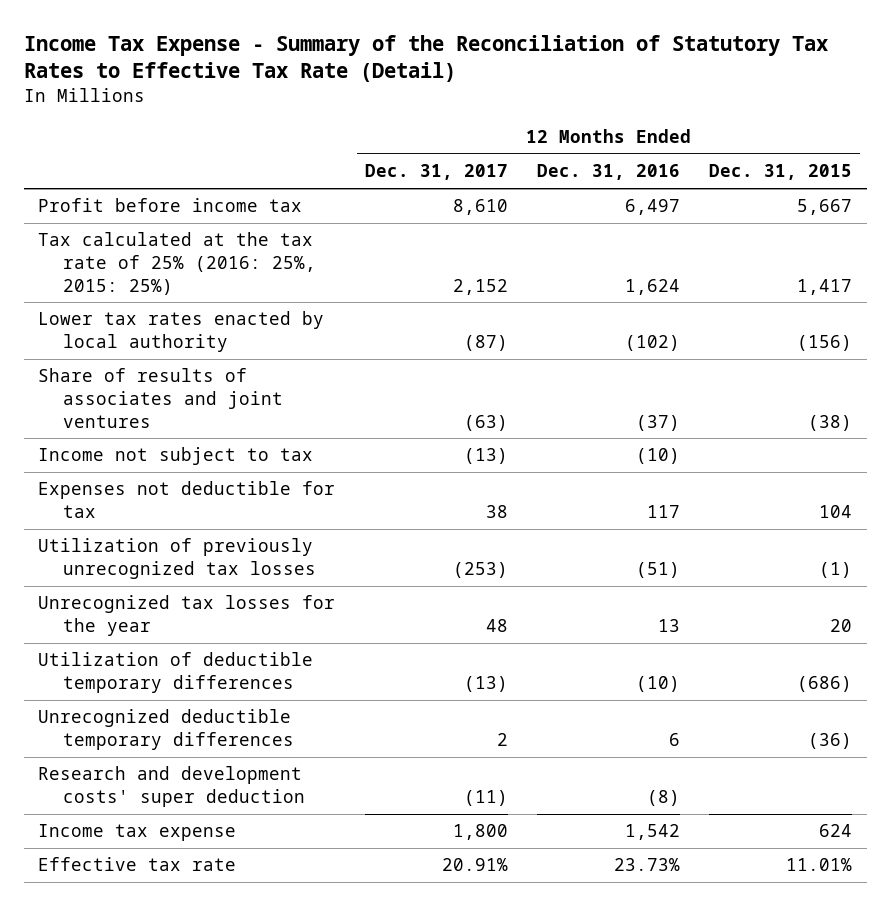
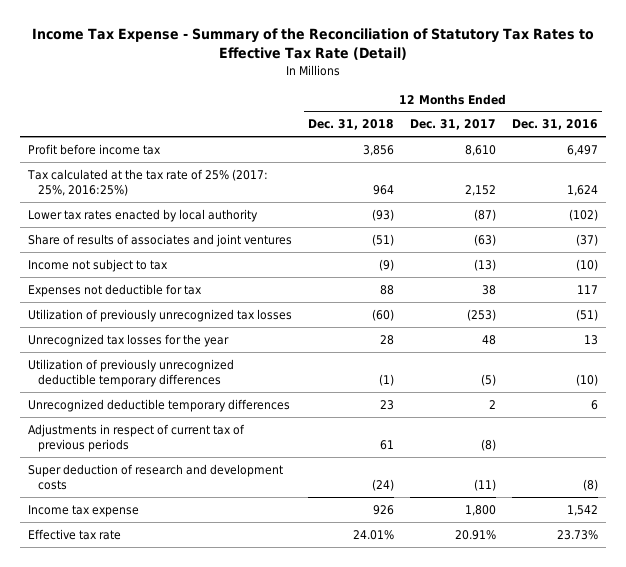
[709,164,853,181] Dec. 31, 2015 -> none
none -> [308,119,395,131] Dec. 31, 2018
[38,232,316,295] Tax calculated at the tax rate of 25% (2016: 25%, 2015: 25%) -> [27,168,269,197] Tax calculated at the tax rate of 25% (2017: 25%, 2016:25%)
[38,652,314,694] Utilization of deductible temporary differences -> [28,358,235,388] Utilization of previously unrecognized deductible temporary differences
[463,676,508,693] (13) -> [481,374,497,387] (5)
none -> [28,423,246,453] Adjustments in respect of current tax of previous periods
[38,766,305,808] Research and development costs' super deduction -> [28,463,284,491] Super deduction of research and development costs

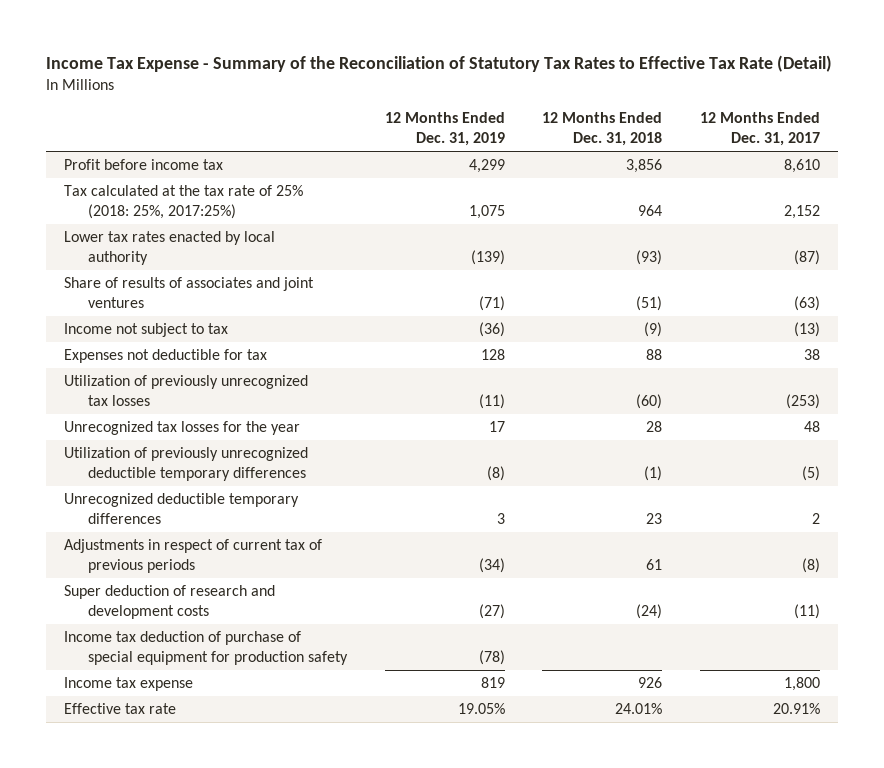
[512,119,599,131] Dec. 31, 2016 -> none
none -> [384,112,505,147] 12 Months Ended Dec. 31, 2019
[27,168,269,197] Tax calculated at the tax rate of 25% (2017: 25%, 2016:25%) -> [64,184,304,219] Tax calculated at the tax rate of 25% (2018: 25%, 2017:25%)
none -> [64,630,349,665] Income tax deduction of purchase of special equipment for production safety

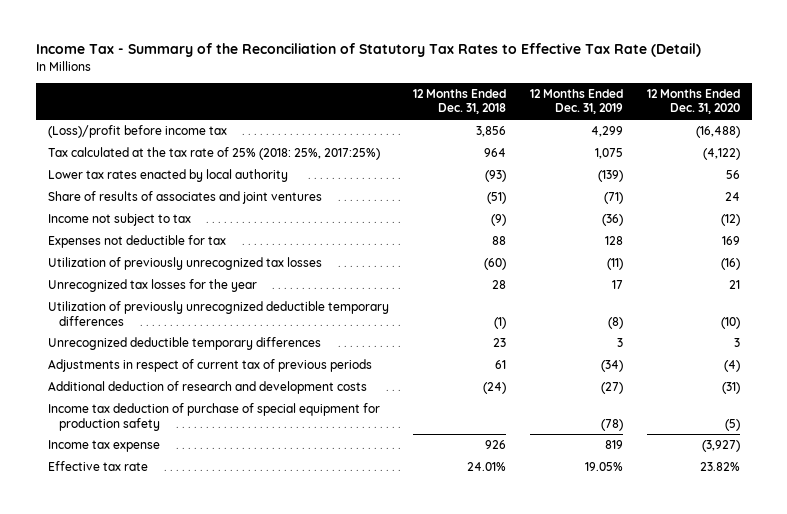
[45,55,832,73] Income Tax Expense - Summary of the Reconciliation of Statutory Tax Rates to Effective Tax Rate (Detail) -> [35,43,701,58] Income Tax - Summary of the Reconciliation of Statutory Tax Rates to Effective Tax Rate (Detail)
[699,112,820,147] 12 Months Ended Dec. 31, 2017 -> none
none -> [646,88,740,115] 12 Months Ended Dec. 31, 2020
[64,158,224,170] Profit before income tax -> [47,125,227,139] (Loss)/profit before income tax
[64,584,276,619] Super deduction of research and development costs -> [47,381,367,395] Additional deduction of research and development costs

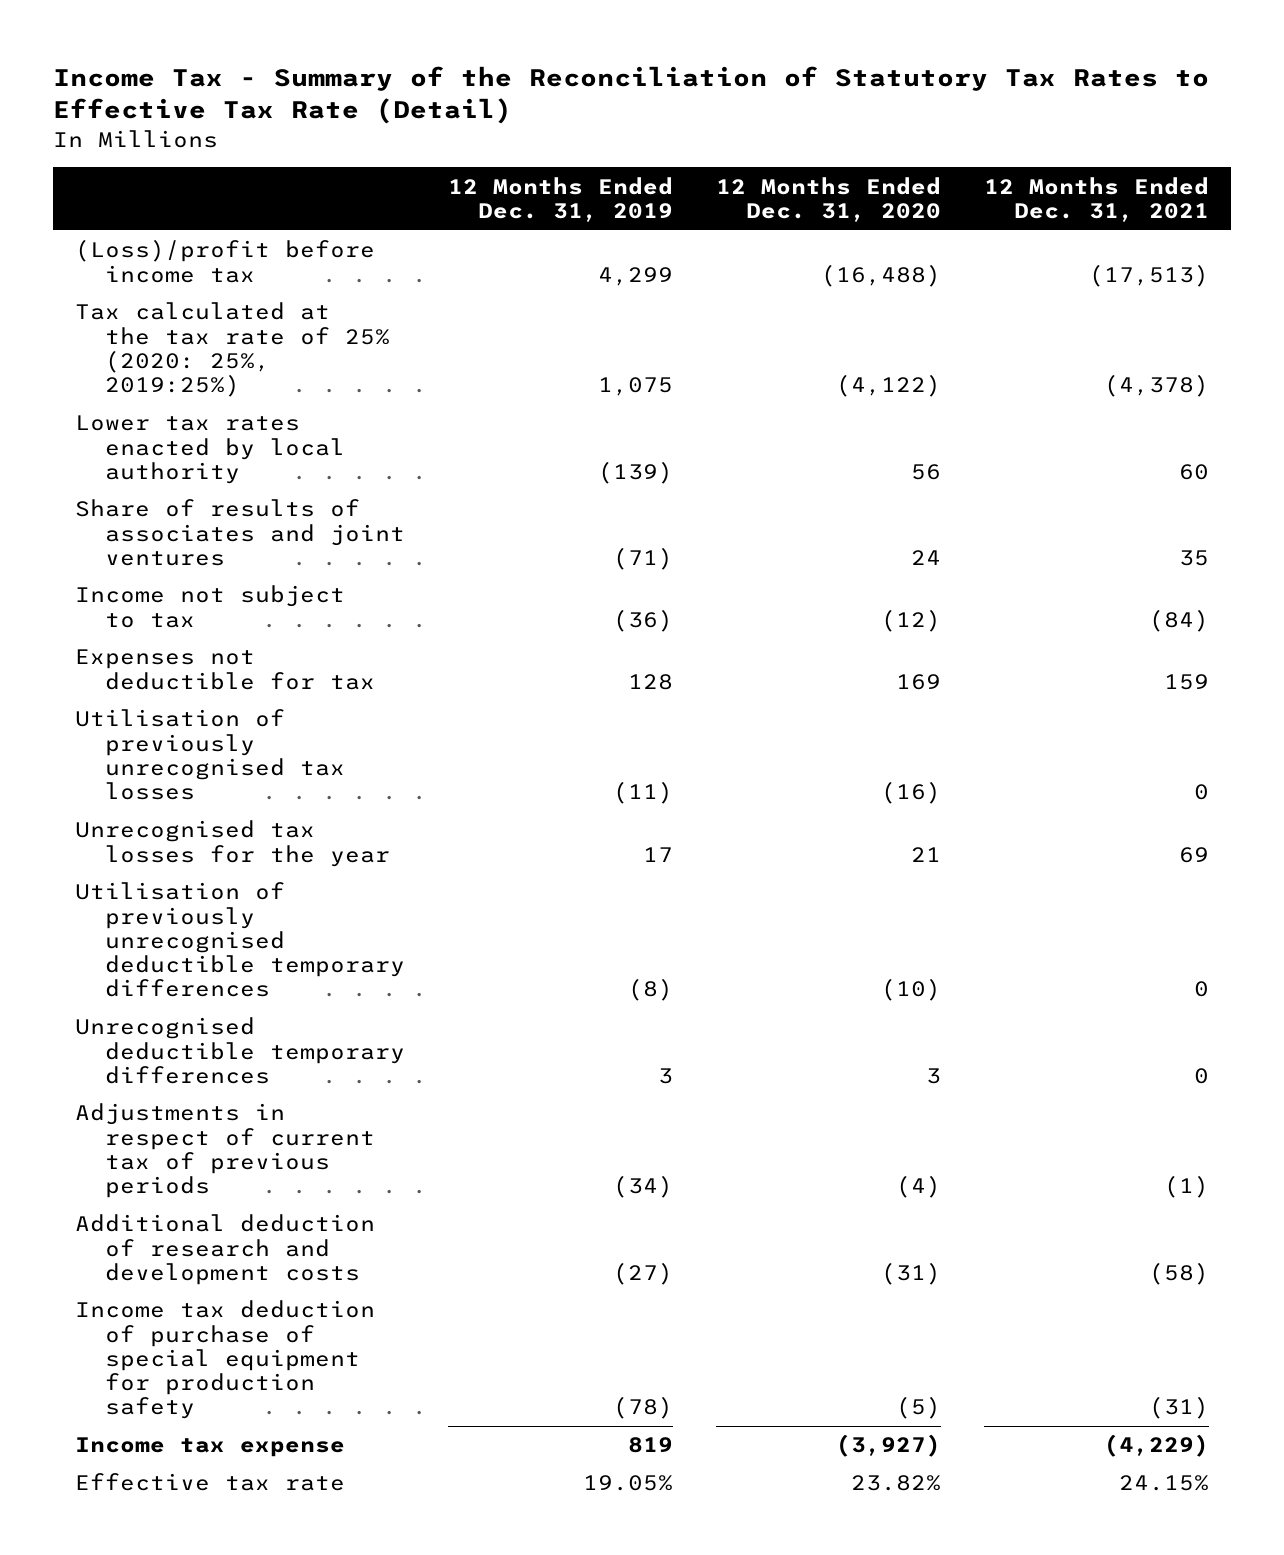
[412,88,506,115] 12 Months Ended Dec. 31, 2018 -> none
none -> [984,176,1210,222] 12 Months Ended Dec. 31, 2021
[47,147,380,161] Tax calculated at the tax rate of 25% (2018: 25%, 2017:25%) -> [74,302,391,397] Tax calculated at the tax rate of 25% (2020: 25%, 2019:25%)
[47,257,322,271] Utilization of previously unrecognized tax losses -> [74,709,346,800] Utilisation of previously unrecognised tax losses
[47,279,257,293] Unrecognized tax losses for the year -> [74,820,391,867] Unrecognised tax losses for the year
[47,301,389,326] Utilization of previously unrecognized deductible temporary differences -> [74,882,406,998] Utilisation of previously unrecognised deductible temporary differences
[47,337,321,351] Unrecognized deductible temporary differences -> [74,1017,406,1084] Unrecognised deductible temporary differences

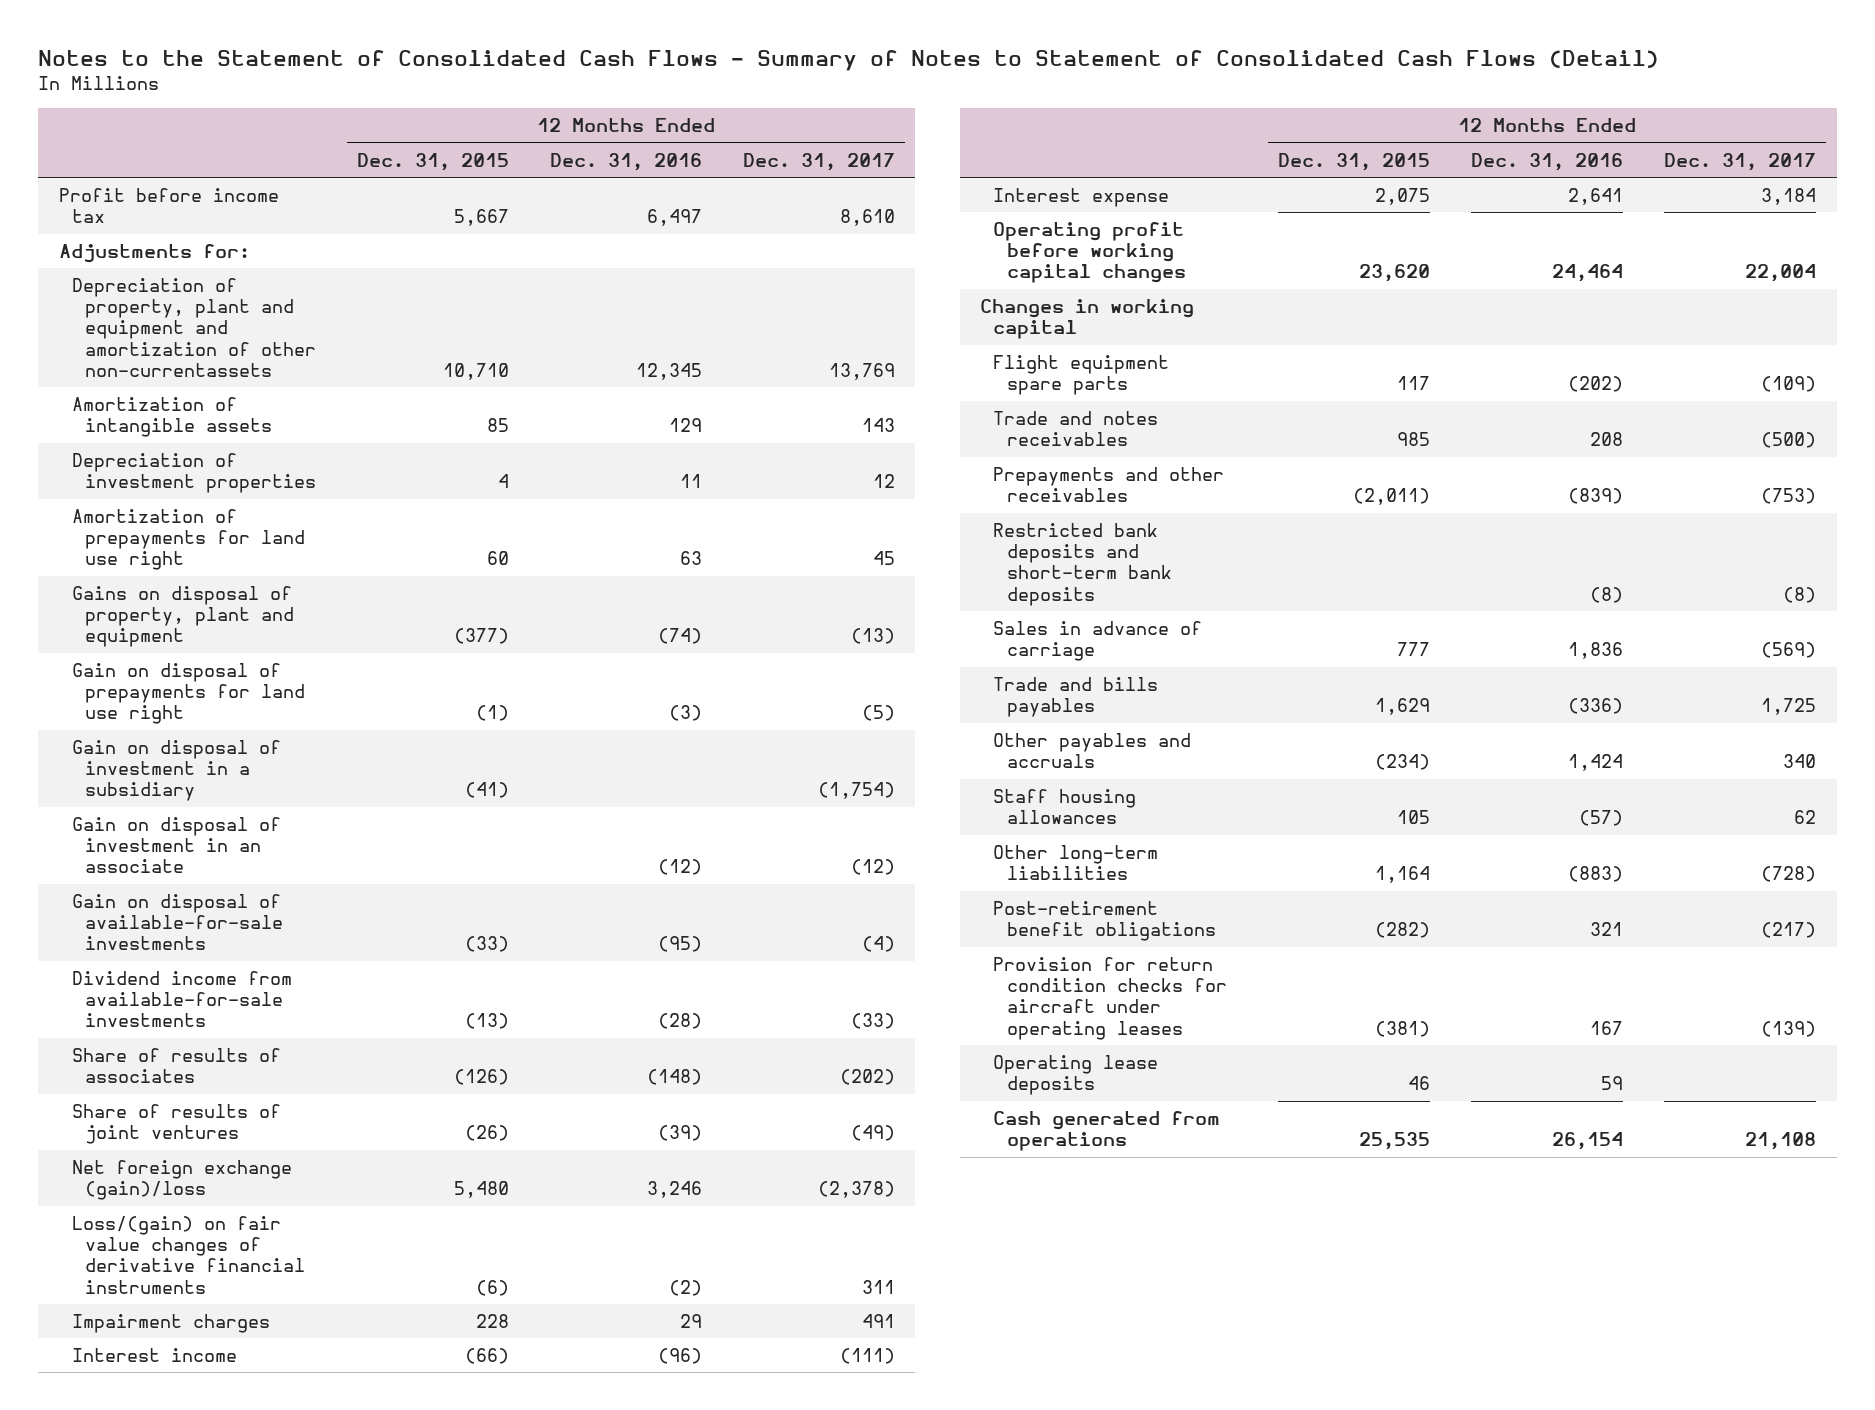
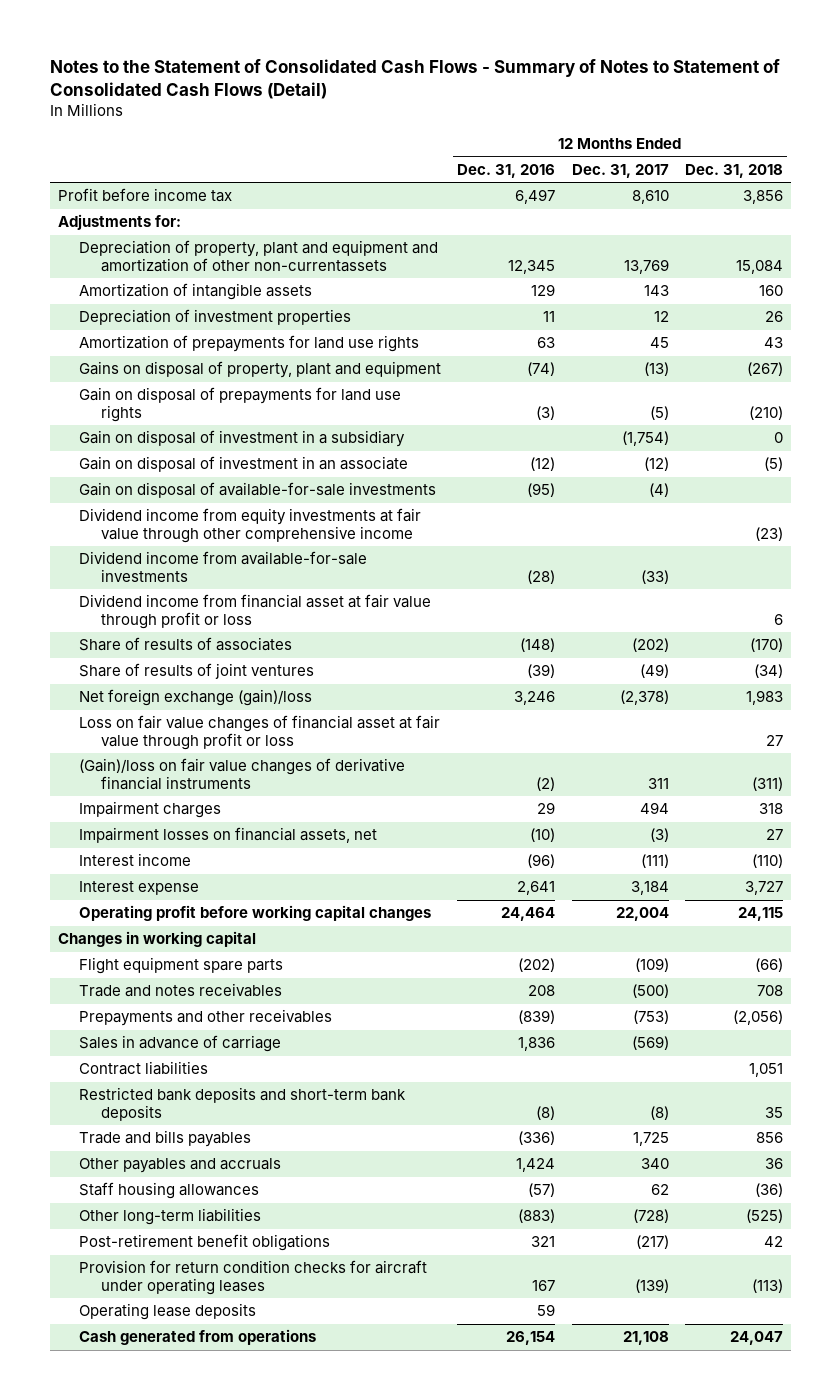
[357,152,510,171] Dec. 31, 2015 -> none
none -> [684,163,783,178] Dec. 31, 2018
[72,509,306,571] Amortization of prepayments for land use right -> [79,335,420,353] Amortization of prepayments for land use rights
[72,663,306,725] Gain on disposal of prepayments for land use right -> [79,387,402,422] Gain on disposal of prepayments for land use rights
none -> [79,508,422,543] Dividend income from equity investments at fair value through other comprehensive income
none -> [79,594,432,629] Dividend income from financial asset at fair value through profit or loss
none -> [79,715,441,750] Loss on fair value changes of financial asset at fair value through profit or loss
[72,1216,306,1294] Loss/(gain) on fair value changes of derivative financial instruments -> [79,758,406,790] (Gain)/loss on fair value changes of derivative financial instruments
[861,1314,895,1329] 491 -> [639,802,669,815] 494
none -> [79,827,378,844] Impairment losses on financial assets, net
none -> [79,1061,209,1076] Contract liabilities
[993,523,1172,606] Restricted bank deposits and short-term bank deposits -> [79,1087,407,1121] Restricted bank deposits and short-term bank deposits

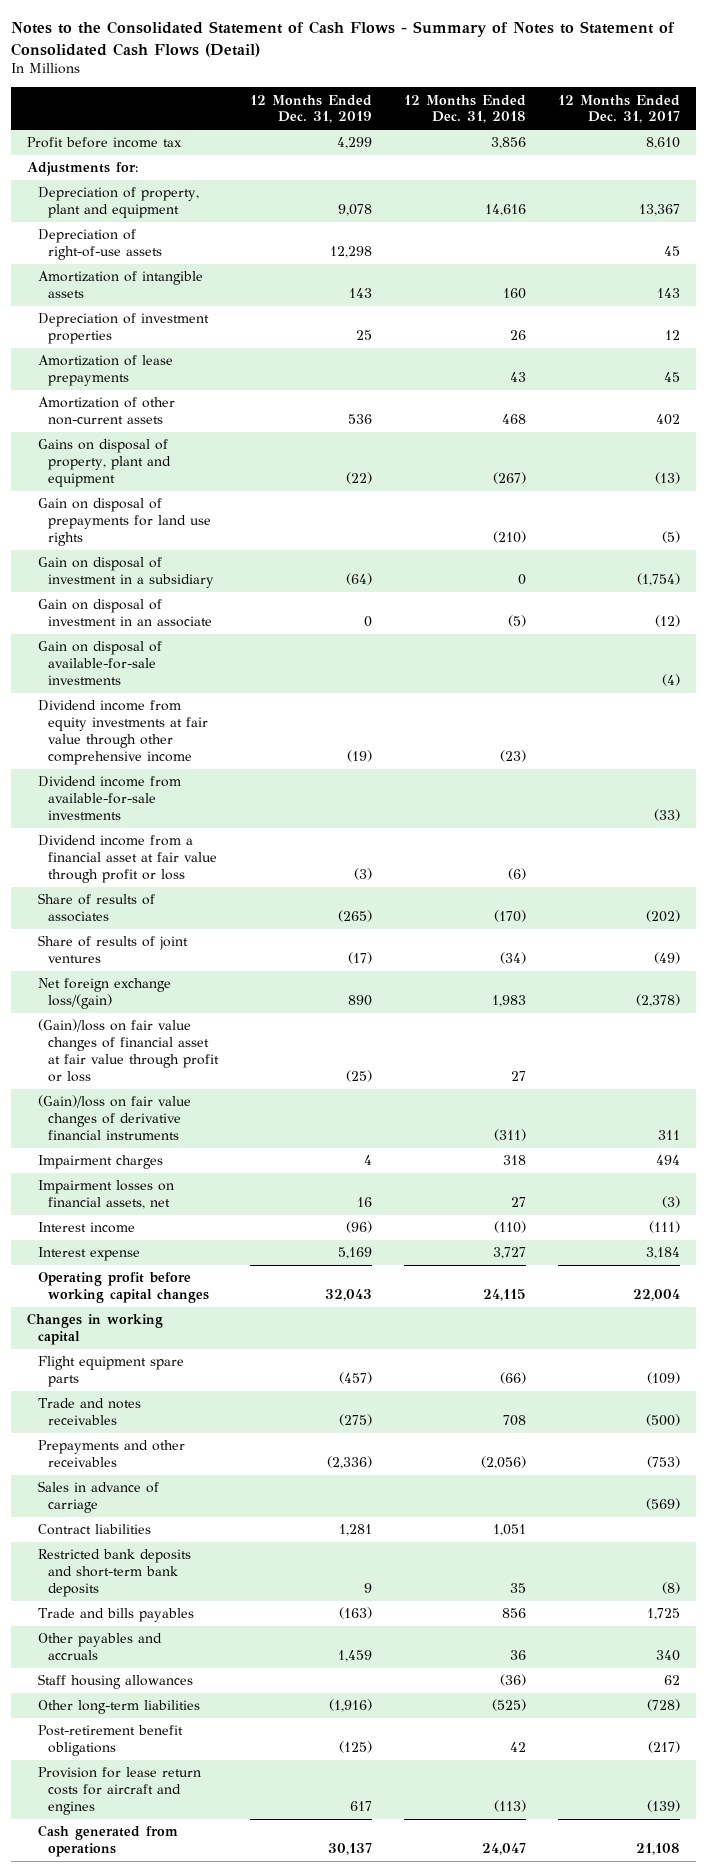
[49,58,780,99] Notes to the Statement of Consolidated Cash Flows - Summary of Notes to Statement of Consolidated Cash Flows (Detail) -> [11,21,676,57] Notes to the Consolidated Statement of Cash Flows - Summary of Notes to Statement of Consolidated Cash Flows (Detail)
[457,163,556,178] Dec. 31, 2016 -> none
none -> [249,94,372,124] 12 Months Ended Dec. 31, 2019
[79,240,439,272] Depreciation of property, plant and equipment and amortization of other non-currentassets -> [37,187,199,219] Depreciation of property, plant and equipment
[623,258,669,274] 13,769 -> [638,204,680,217] 13,367
[735,259,783,274] 15,084 -> [484,204,526,217] 14,616
none -> [37,229,163,261] Depreciation of right-of-use assets
[79,335,420,353] Amortization of prepayments for land use rights -> [37,355,173,387] Amortization of lease prepayments
none -> [37,397,175,426] Amortization of other non-current assets
[79,594,432,629] Dividend income from financial asset at fair value through profit or loss -> [37,835,218,884] Dividend income from a financial asset at fair value through profit or loss
[773,613,783,625] 6 -> [507,868,526,881] (6)
[79,689,313,707] Net foreign exchange (gain)/loss -> [37,978,171,1010] Net foreign exchange loss/(gain)
[79,715,441,750] Loss on fair value changes of financial asset at fair value through profit or loss -> [37,1019,220,1082] (Gain)/loss on fair value changes of financial asset at fair value through profit or loss
[79,1303,257,1321] Operating lease deposits -> none
[79,1260,428,1295] Provision for return condition checks for aircraft under operating leases -> [37,1767,201,1816] Provision for lease return costs for aircraft and engines

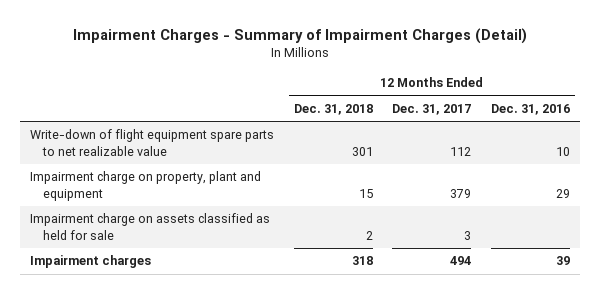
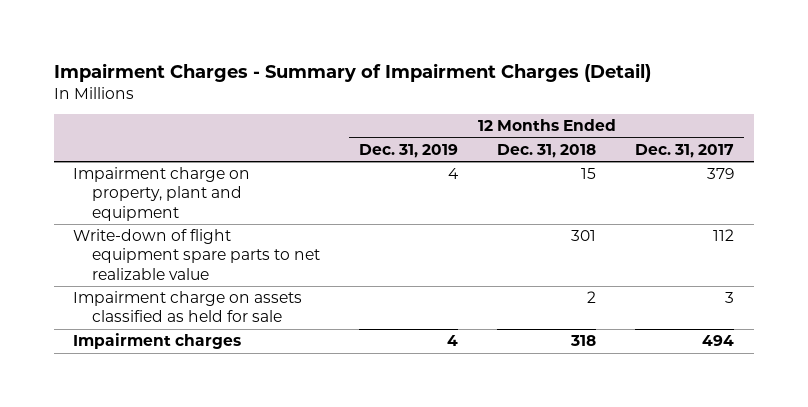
[490,104,570,116] Dec. 31, 2016 -> none
none -> [358,144,458,159] Dec. 31, 2019
[29,129,274,156] Write-down of flight equipment spare parts to net realizable value -> [73,229,320,280] Write-down of flight equipment spare parts to net realizable value

